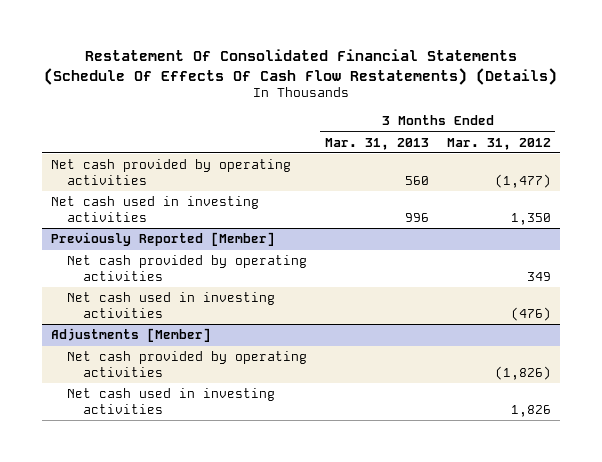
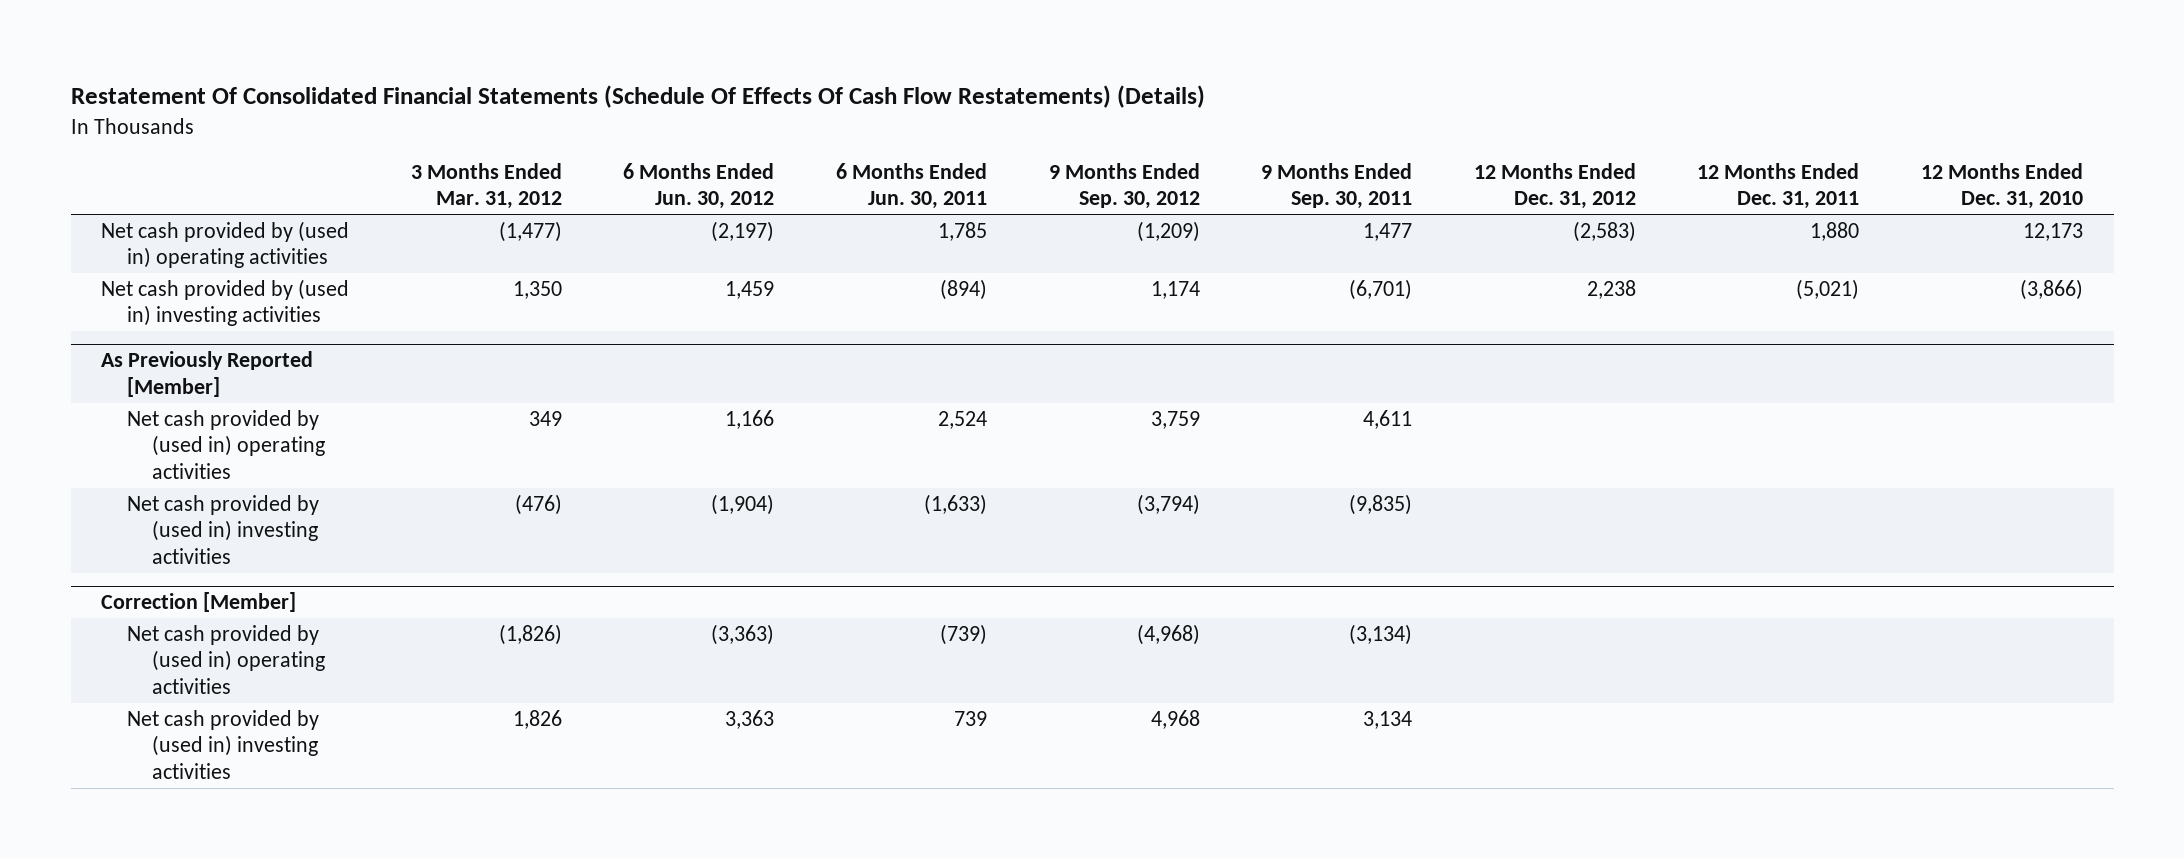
[324,137,429,150] Mar. 31, 2013 -> none
none -> [623,162,775,210] 6 Months Ended Jun. 30, 2012
none -> [835,162,987,210] 6 Months Ended Jun. 30, 2011
none -> [1048,162,1200,210] 9 Months Ended Sep. 30, 2012
none -> [1261,162,1413,210] 9 Months Ended Sep. 30, 2011
none -> [1473,162,1636,210] 12 Months Ended Dec. 31, 2012
none -> [1697,162,1860,210] 12 Months Ended Dec. 31, 2011
none -> [1920,162,2083,210] 12 Months Ended Dec. 31, 2010
[50,328,211,343] Adjustments [Member] -> none
[50,159,291,185] Net cash provided by operating activities -> [101,221,350,269] Net cash provided by (used in) operating activities
[50,196,259,222] Net cash used in investing activities -> [101,279,350,327] Net cash provided by (used in) investing activities
[50,232,275,247] Previously Reported [Member] -> [101,351,314,397] As Previously Reported [Member]
[66,255,307,281] Net cash provided by operating activities -> [126,410,326,479] Net cash provided by (used in) operating activities
[66,292,275,318] Net cash used in investing activities -> [126,495,319,564] Net cash provided by (used in) investing activities
none -> [101,592,297,613] Correction [Member]
[66,351,307,377] Net cash provided by operating activities -> [126,625,326,694] Net cash provided by (used in) operating activities
[66,388,275,414] Net cash used in investing activities -> [126,710,319,779] Net cash provided by (used in) investing activities

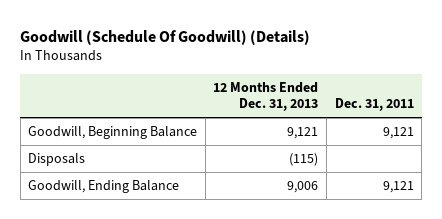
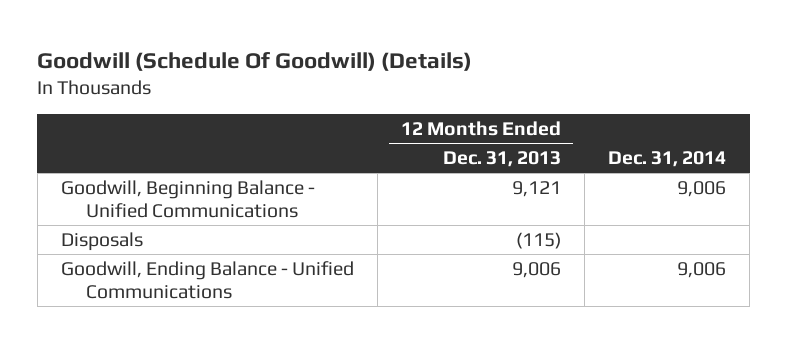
[334,98,414,112] Dec. 31, 2011 -> none
none -> [608,150,727,167] Dec. 31, 2014
[28,125,198,139] Goodwill, Beginning Balance -> [60,179,315,218] Goodwill, Beginning Balance - Unified Communications
[28,179,180,193] Goodwill, Ending Balance -> [60,260,354,299] Goodwill, Ending Balance - Unified Communications

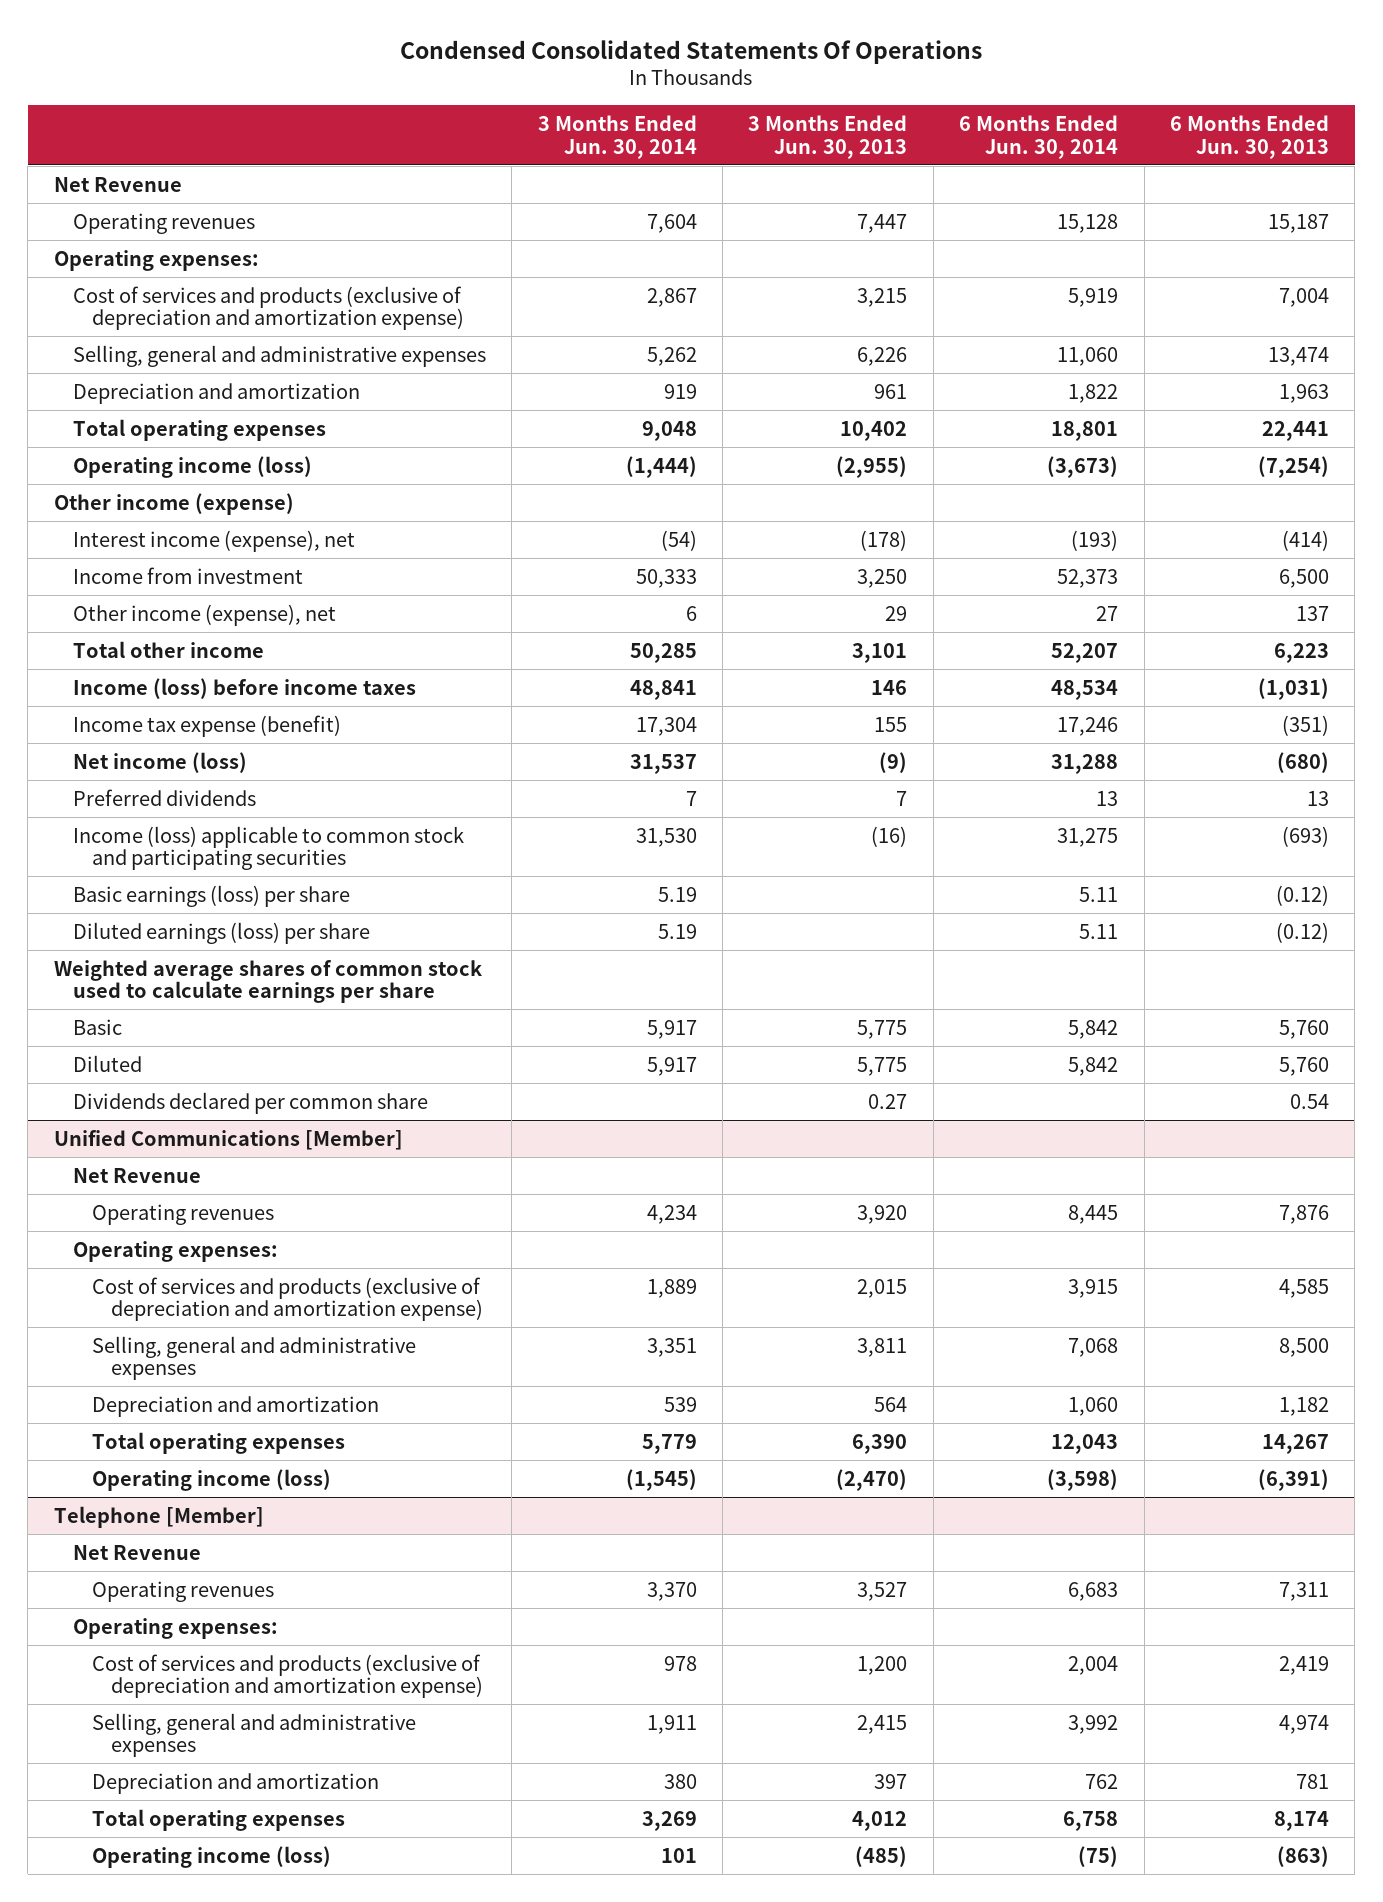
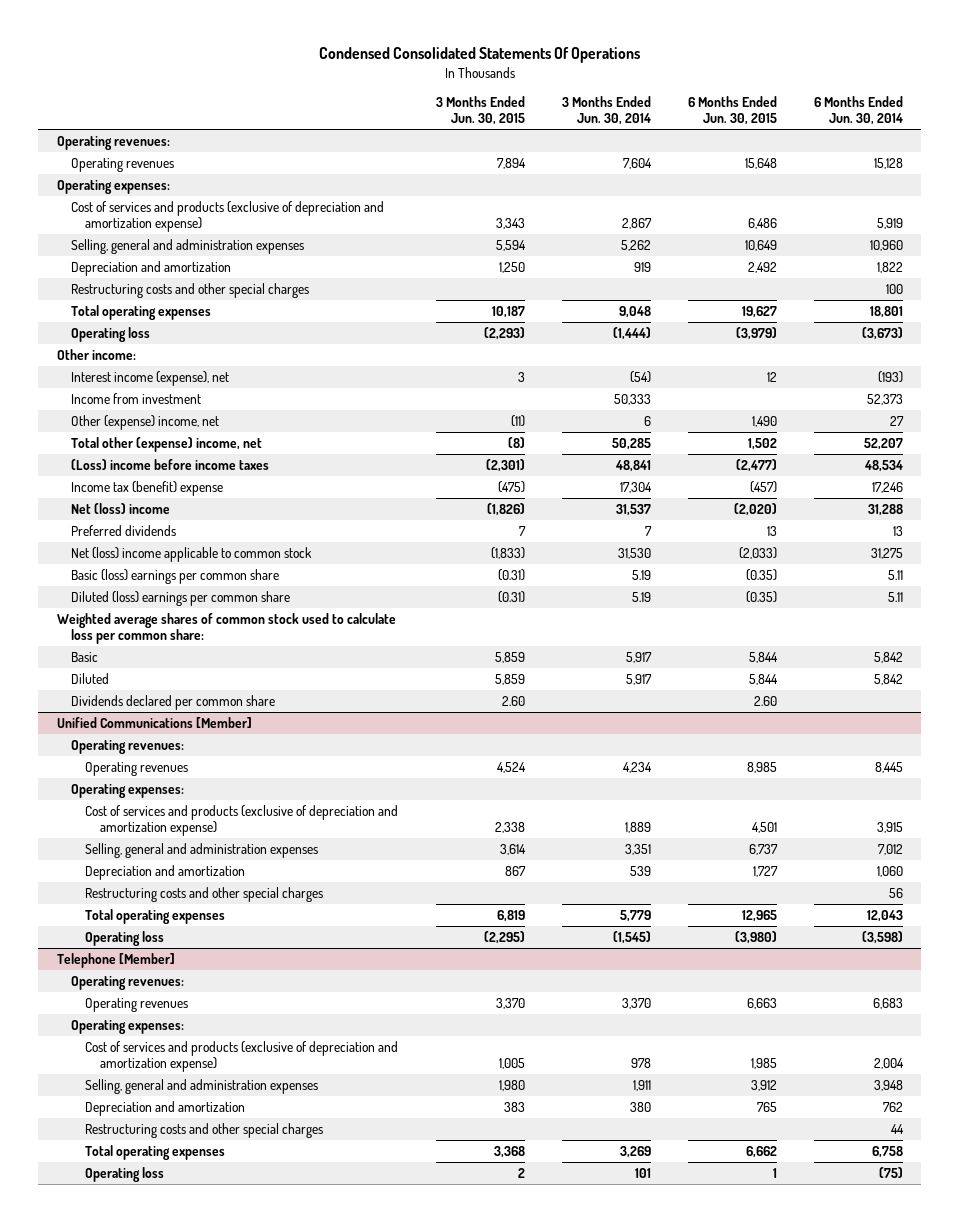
[748,114,908,159] 3 Months Ended Jun. 30, 2013 -> none
[1169,114,1329,159] 6 Months Ended Jun. 30, 2013 -> none
none -> [435,95,525,126] 3 Months Ended Jun. 30, 2015
none -> [687,95,777,126] 6 Months Ended Jun. 30, 2015
[53,176,182,192] Net Revenue -> [56,135,170,150] Operating revenues:
[72,344,486,367] Selling, general and administrative expenses -> [71,238,305,254] Selling, general and administration expenses
[1057,346,1119,366] 11,060 -> [869,239,903,251] 10,960
none -> [71,282,310,298] Restructuring costs and other special charges
[72,455,312,478] Operating income (loss) -> [71,326,151,342] Operating loss
[53,492,294,515] Other income (expense) -> [56,348,136,360] Other income:
[72,603,336,626] Other income (expense), net -> [71,414,220,430] Other (expense) income, net
[72,640,264,658] Total other income -> [71,436,263,452] Total other (expense) income, net
[72,677,416,699] Income (loss) before income taxes -> [71,458,270,470] (Loss) income before income taxes
[72,714,341,737] Income tax expense (benefit) -> [71,480,224,496] Income tax (benefit) expense
[72,751,247,773] Net income (loss) -> [71,502,171,514] Net (loss) income
[72,825,464,871] Income (loss) applicable to common stock and participating securities -> [71,546,313,562] Net (loss) income applicable to common stock
[72,884,350,907] Basic earnings (loss) per share -> [71,568,280,584] Basic (loss) earnings per common share
[72,921,370,944] Diluted earnings (loss) per share -> [71,590,291,606] Diluted (loss) earnings per common share
[53,959,482,1004] Weighted average shares of common stock used to calculate earnings per share -> [56,612,396,645] Weighted average shares of common stock used to calculate loss per common share:
[72,1167,201,1183] Net Revenue -> [71,739,185,754] Operating revenues:
[92,1335,417,1381] Selling, general and administrative expenses -> [85,842,319,858] Selling, general and administration expenses
[1068,1337,1119,1357] 7,068 -> [877,843,903,855] 7,012
none -> [85,886,324,902] Restructuring costs and other special charges
[92,1468,332,1491] Operating income (loss) -> [85,930,165,946] Operating loss
[72,1544,201,1560] Net Revenue -> [71,975,185,990] Operating revenues:
[92,1712,417,1758] Selling, general and administrative expenses -> [85,1078,319,1094] Selling, general and administration expenses
[1068,1714,1119,1734] 3,992 -> [873,1079,903,1091] 3,948
none -> [85,1122,324,1138] Restructuring costs and other special charges
[92,1845,332,1868] Operating income (loss) -> [85,1166,165,1182] Operating loss

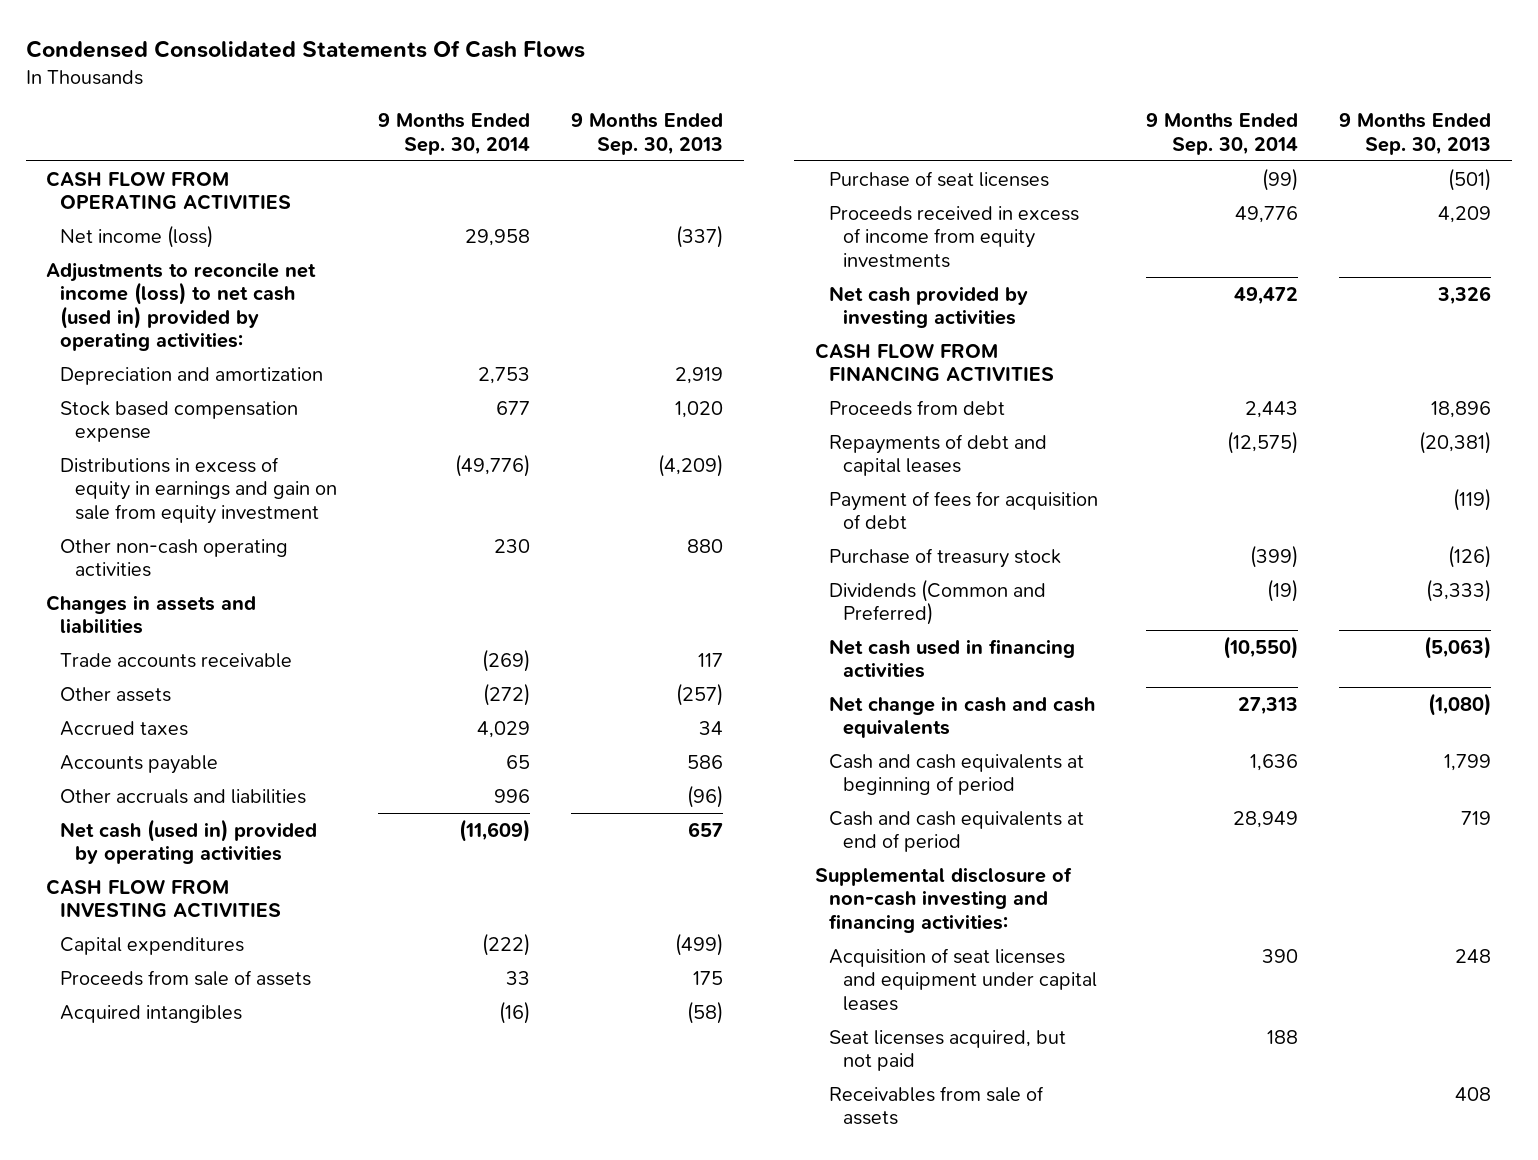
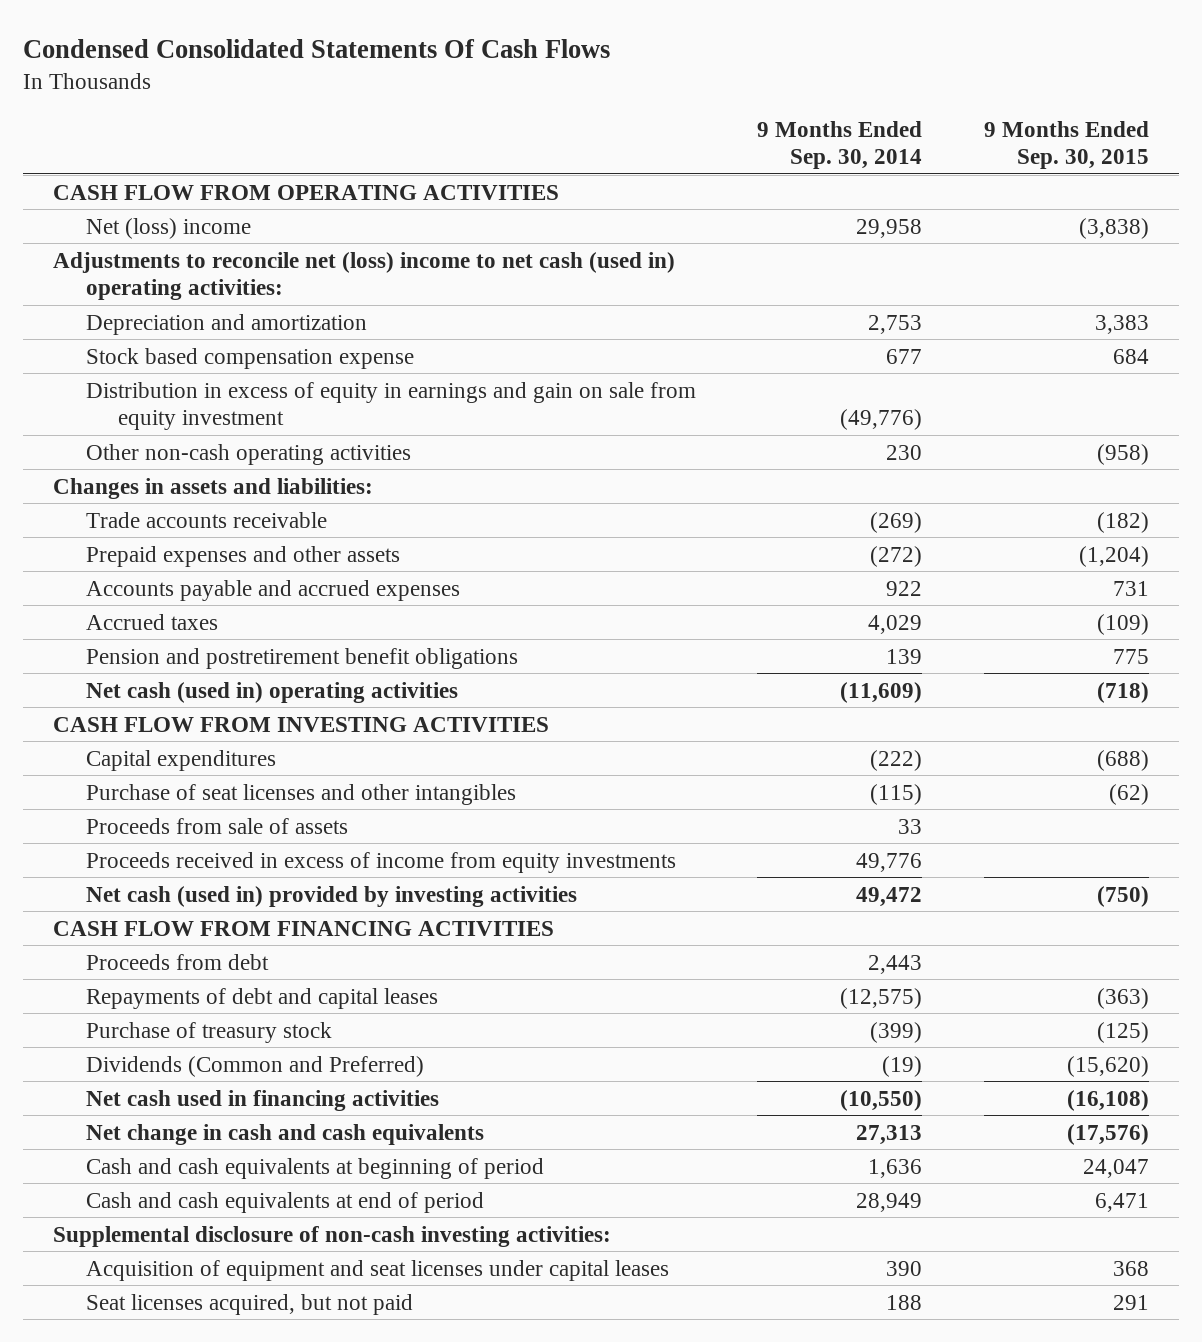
[571,113,724,155] 9 Months Ended Sep. 30, 2013 -> none
none -> [983,120,1149,170] 9 Months Ended Sep. 30, 2015
[60,224,214,248] Net income (loss) -> [85,217,251,239] Net (loss) income
[46,261,317,351] Adjustments to reconcile net income (loss) to net cash (used in) provided by operating activities: -> [53,251,676,301] Adjustments to reconcile net (loss) income to net cash (used in) operating activities:
[60,456,337,524] Distributions in excess of equity in earnings and gain on sale from equity investment -> [85,381,696,431] Distribution in excess of equity in earnings and gain on sale from equity investment
[46,594,257,635] Changes in assets and liabilities -> [53,477,374,499] Changes in assets and liabilities:
[60,686,172,702] Other assets -> [85,545,400,567] Prepaid expenses and other assets
none -> [85,579,460,601] Accounts payable and accrued expenses
[60,754,219,774] Accounts payable -> none
[60,788,307,804] Other accruals and liabilities -> none
none -> [85,647,518,669] Pension and postretirement benefit obligations
[60,818,318,865] Net cash (used in) provided by operating activities -> [85,681,458,703] Net cash (used in) operating activities
none -> [85,783,516,805] Purchase of seat licenses and other intangibles
[60,1004,243,1023] Acquired intangibles -> none
[828,170,1049,187] Purchase of seat licenses -> none
[828,285,1028,329] Net cash provided by investing activities -> [85,885,577,907] Net cash (used in) provided by investing activities
[828,490,1098,530] Payment of fees for acquisition of debt -> none
[814,866,1072,933] Supplemental disclosure of non-cash investing and financing activities: -> [53,1225,612,1247] Supplemental disclosure of non-cash investing activities:
[828,947,1097,1011] Acquisition of seat licenses and equipment under capital leases -> [85,1259,669,1281] Acquisition of equipment and seat licenses under capital leases
[828,1085,1044,1126] Receivables from sale of assets -> none

